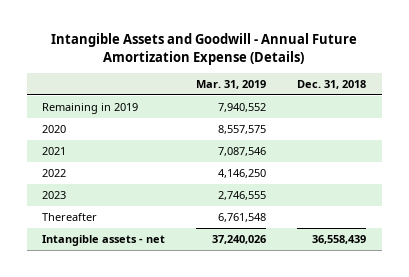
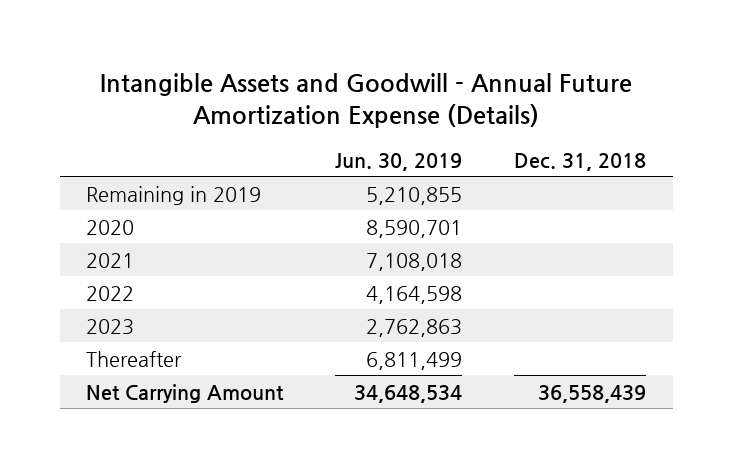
[196,79,267,89] Mar. 31, 2019 -> none
none -> [335,152,463,171] Jun. 30, 2019
[42,235,166,247] Intangible assets - net -> [86,383,285,403] Net Carrying Amount

